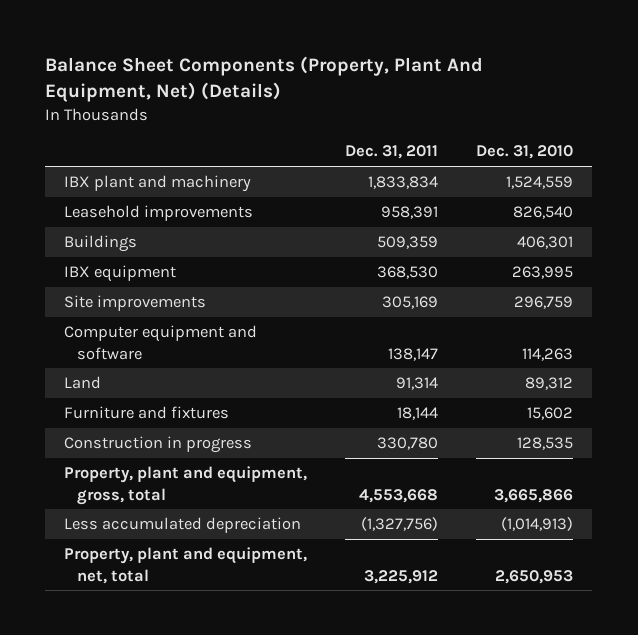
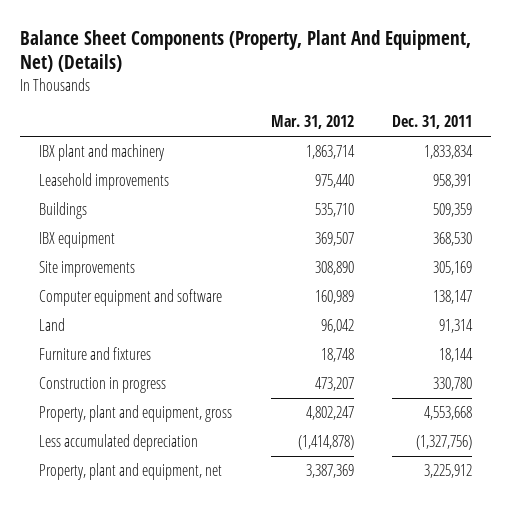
[476,145,574,160] Dec. 31, 2010 -> none
none -> [270,115,354,130] Mar. 31, 2012
[64,466,308,505] Property, plant and equipment, gross, total -> [39,405,233,423] Property, plant and equipment, gross
[64,547,308,584] Property, plant and equipment, net, total -> [39,463,223,481] Property, plant and equipment, net

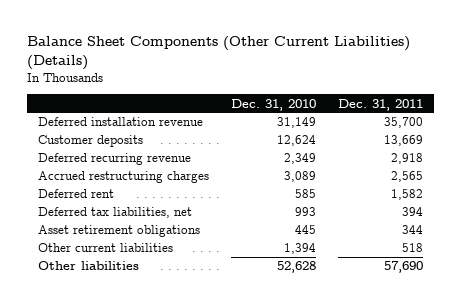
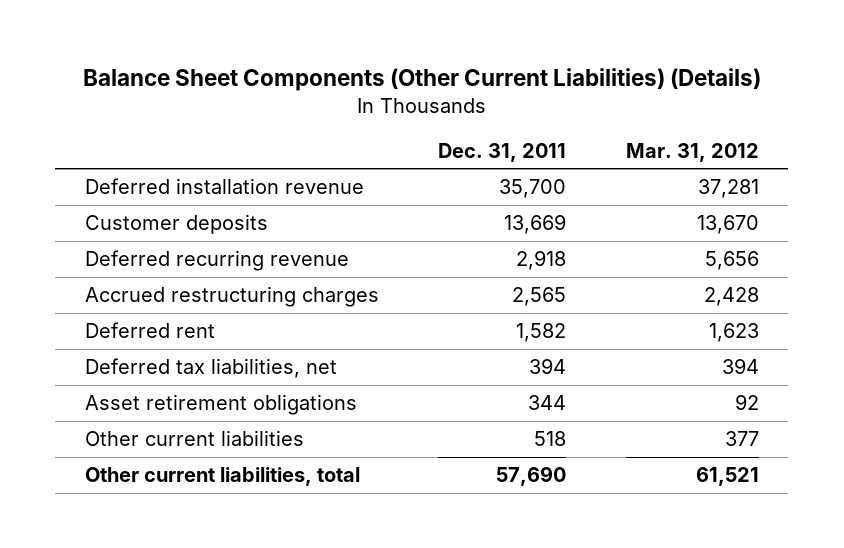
[231,98,317,111] Dec. 31, 2010 -> none
none -> [625,142,759,162] Mar. 31, 2012
[38,261,140,271] Other liabilities -> [85,467,361,487] Other current liabilities, total

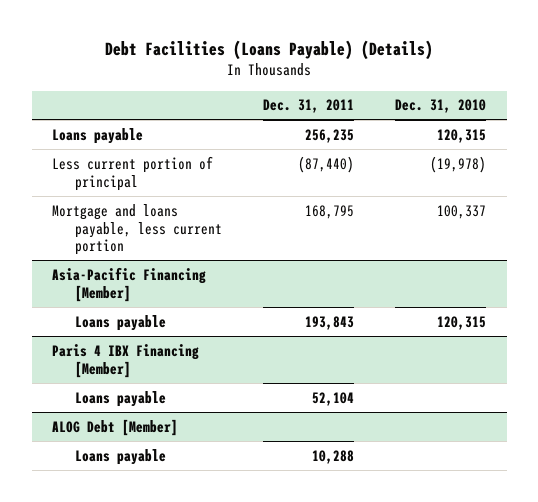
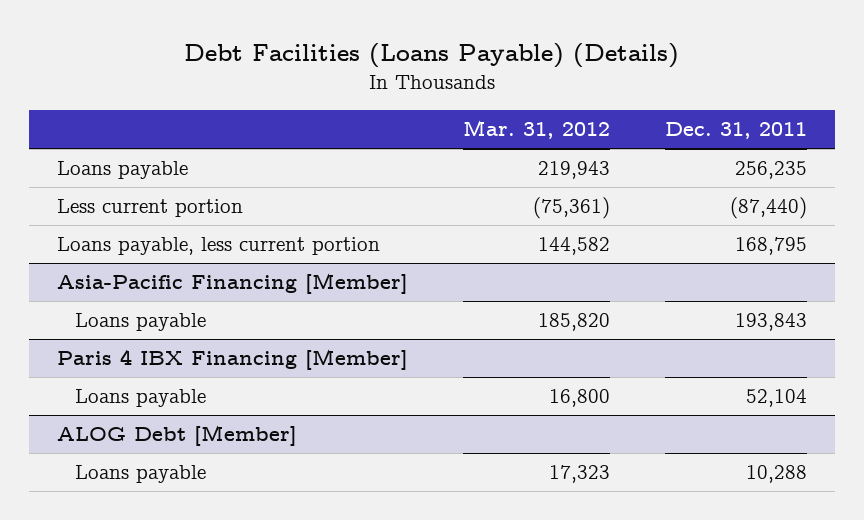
[395,99,487,114] Dec. 31, 2010 -> none
none -> [462,120,610,140] Mar. 31, 2012
[52,155,214,191] Less current portion of principal -> [56,199,243,218] Less current portion
[52,203,222,256] Mortgage and loans payable, less current portion -> [56,237,380,256] Loans payable, less current portion

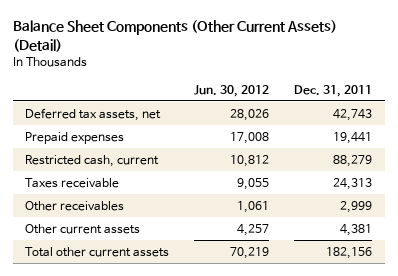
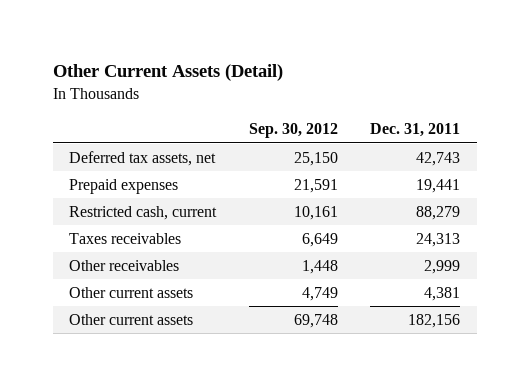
[12,20,337,52] Balance Sheet Components (Other Current Assets) (Detail) -> [52,64,283,82] Other Current Assets (Detail)
[194,84,270,97] Jun. 30, 2012 -> none
none -> [248,123,338,139] Sep. 30, 2012
[25,177,120,188] Taxes receivable -> [68,232,181,244] Taxes receivables
[25,246,170,257] Total other current assets -> [68,313,193,325] Other current assets

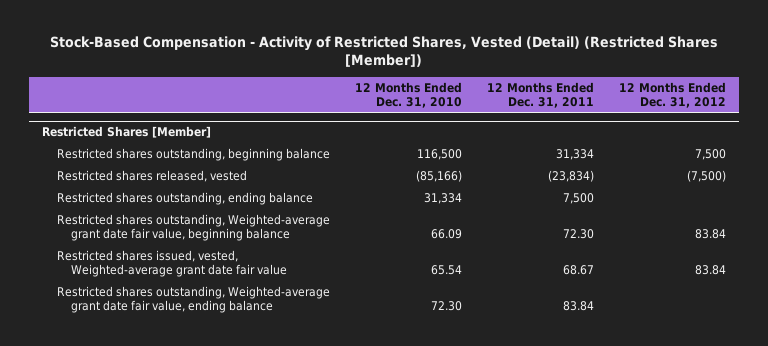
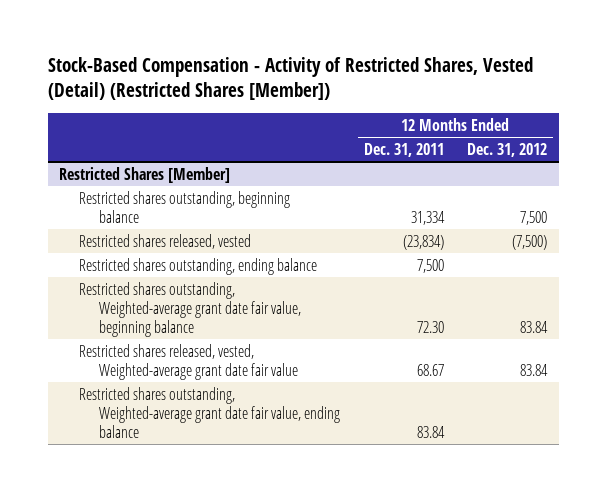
[354,81,462,109] 12 Months Ended Dec. 31, 2010 -> none
[56,250,288,278] Restricted shares issued, vested, Weighted-average grant date fair value -> [79,343,299,380] Restricted shares released, vested, Weighted-average grant date fair value

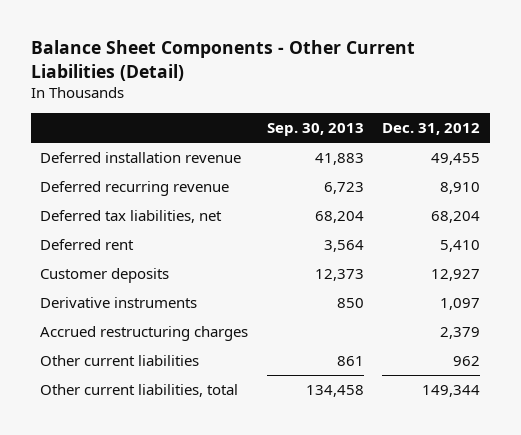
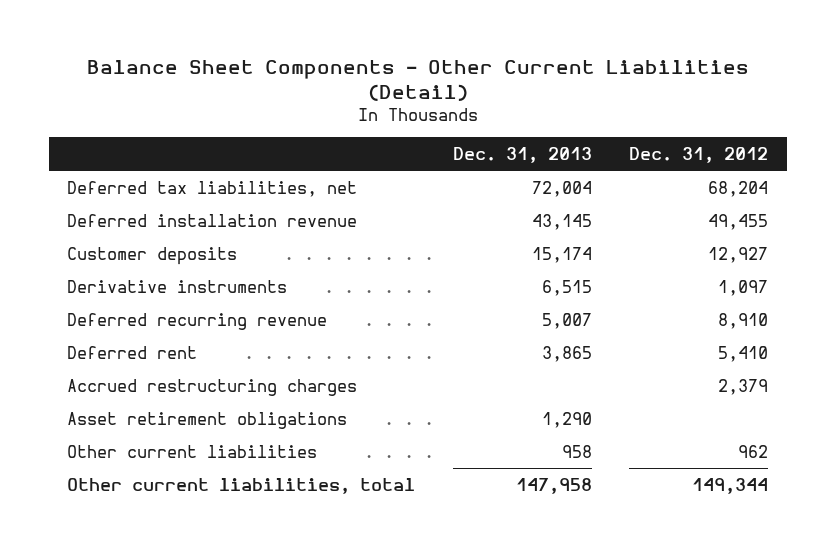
[266,123,364,137] Sep. 30, 2013 -> none
none -> [452,147,592,164] Dec. 31, 2013
[40,152,242,164] Deferred installation revenue -> [67,213,358,227] Deferred installation revenue
[40,181,230,197] Deferred recurring revenue -> [67,312,328,330] Deferred recurring revenue
[40,239,135,251] Deferred rent -> [67,345,198,359] Deferred rent
none -> [67,411,348,429] Asset retirement obligations

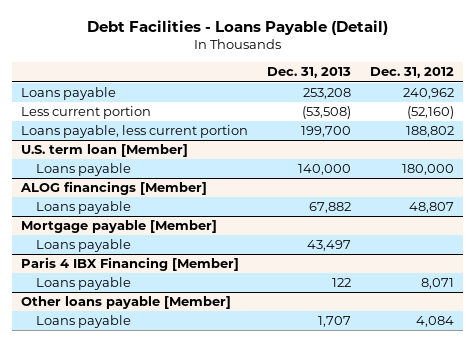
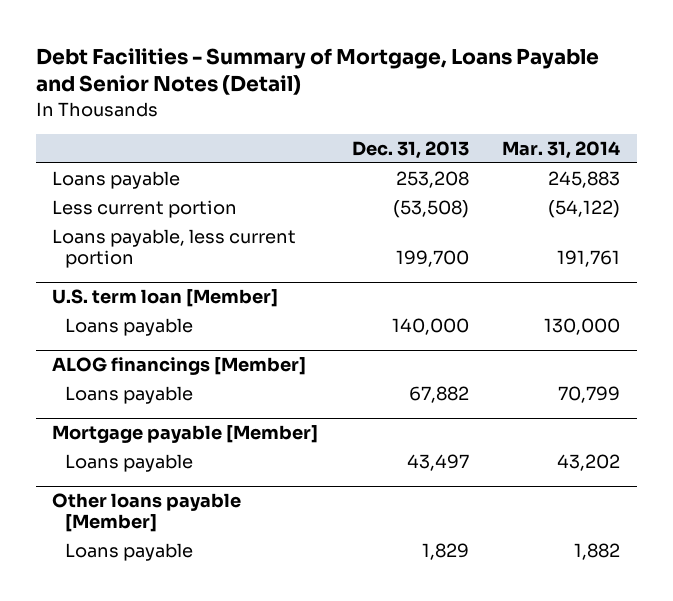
[86,19,388,35] Debt Facilities - Loans Payable (Detail) -> [35,47,599,96] Debt Facilities - Summary of Mortgage, Loans Payable and Senior Notes (Detail)
[369,67,454,79] Dec. 31, 2012 -> none
none -> [502,140,621,159] Mar. 31, 2014
[21,257,240,272] Paris 4 IBX Financing [Member] -> none
[36,277,132,291] Loans payable -> none
[318,316,352,328] 1,707 -> [421,543,469,561] 1,829

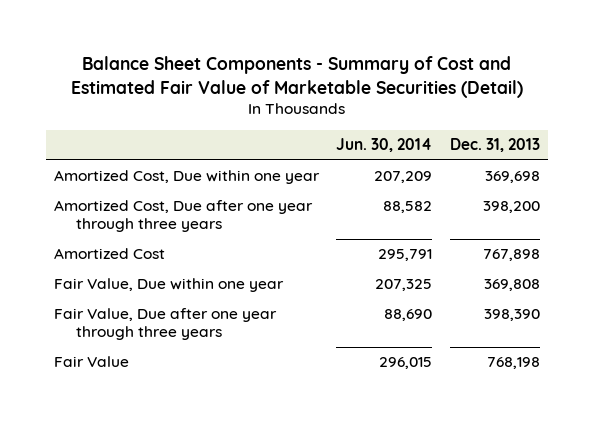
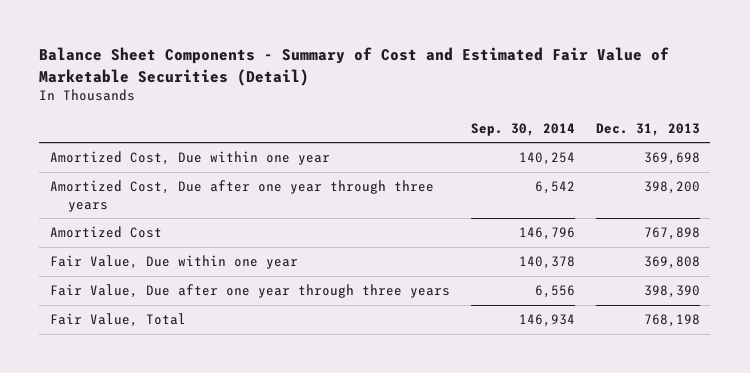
[336,138,433,153] Jun. 30, 2014 -> none
none -> [470,122,575,136] Sep. 30, 2014
[54,356,130,368] Fair Value -> [49,313,186,328] Fair Value, Total

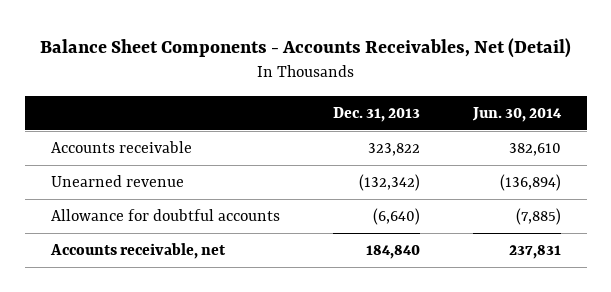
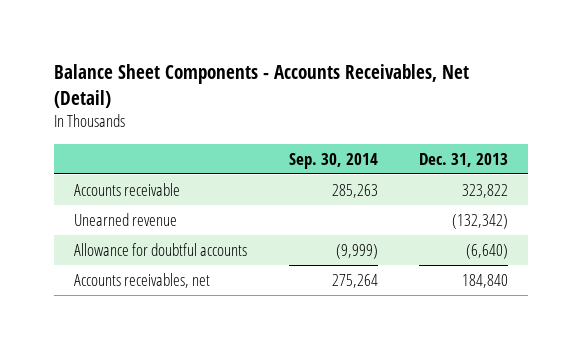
[471,106,562,122] Jun. 30, 2014 -> none
none -> [288,152,378,169] Sep. 30, 2014
[49,243,226,260] Accounts receivable, net -> [74,272,211,288] Accounts receivables, net

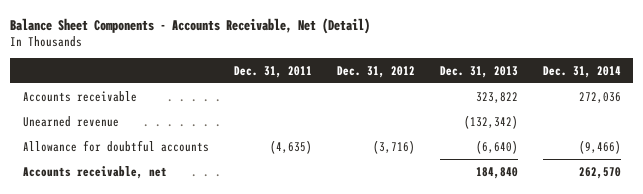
[53,64,469,108] Balance Sheet Components - Accounts Receivables, Net (Detail) -> [10,17,371,34] Balance Sheet Components - Accounts Receivable, Net (Detail)
[288,152,378,169] Sep. 30, 2014 -> none
none -> [233,66,312,79] Dec. 31, 2011
none -> [336,66,415,79] Dec. 31, 2012
none -> [542,66,621,79] Dec. 31, 2014
[74,272,211,288] Accounts receivables, net -> [22,165,167,179] Accounts receivable, net

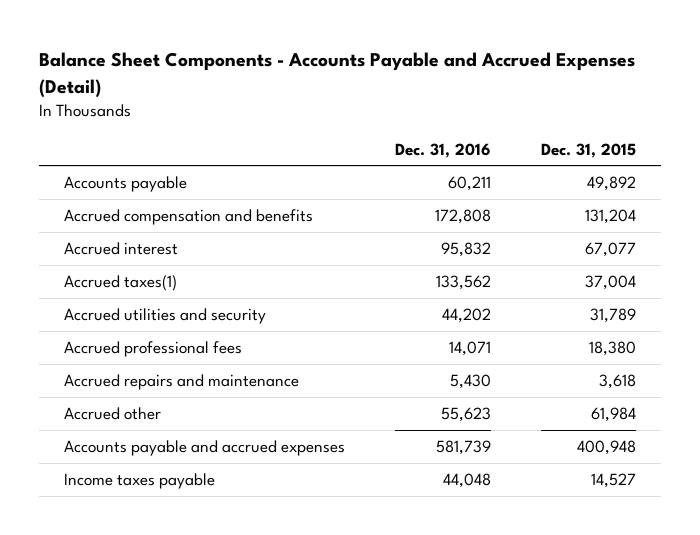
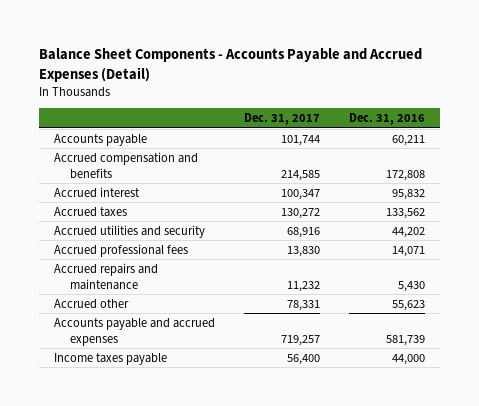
[540,142,636,158] Dec. 31, 2015 -> none
none -> [243,113,320,126] Dec. 31, 2017
[64,274,178,291] Accrued taxes(1) -> [53,206,127,217] Accrued taxes
[443,472,492,488] 44,048 -> [392,353,426,365] 44,000

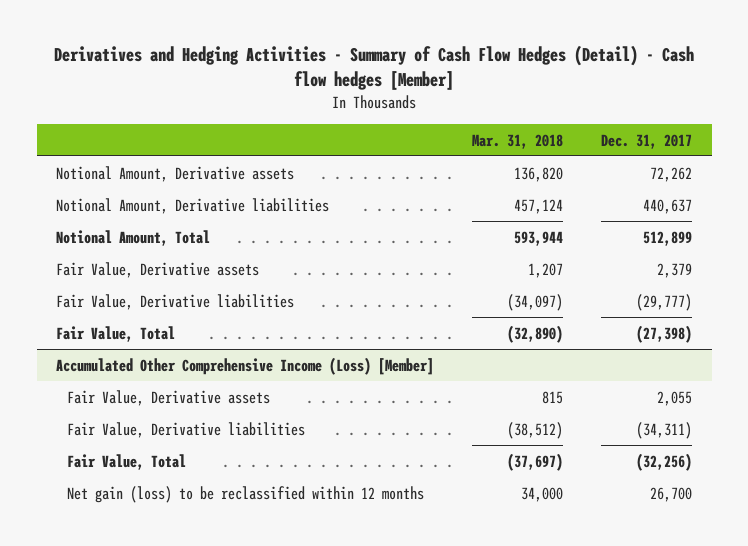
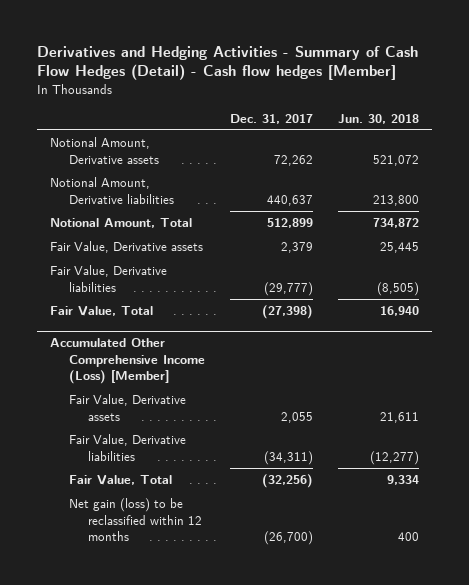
[472,133,564,149] Mar. 31, 2018 -> none
none -> [337,113,419,124] Jun. 30, 2018
[650,486,693,502] 26,700 -> [263,530,313,545] (26,700)

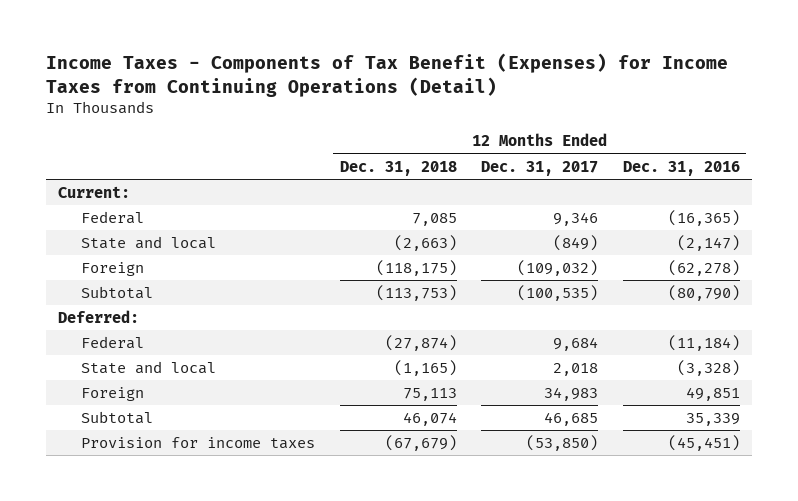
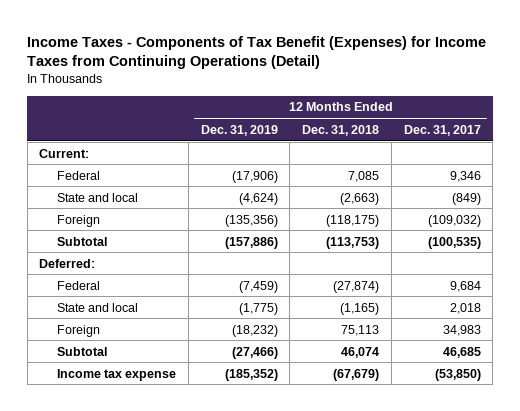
[622,160,740,176] Dec. 31, 2016 -> none
none -> [200,124,278,136] Dec. 31, 2019
[80,436,315,449] Provision for income taxes -> [56,368,176,381] Income tax expense

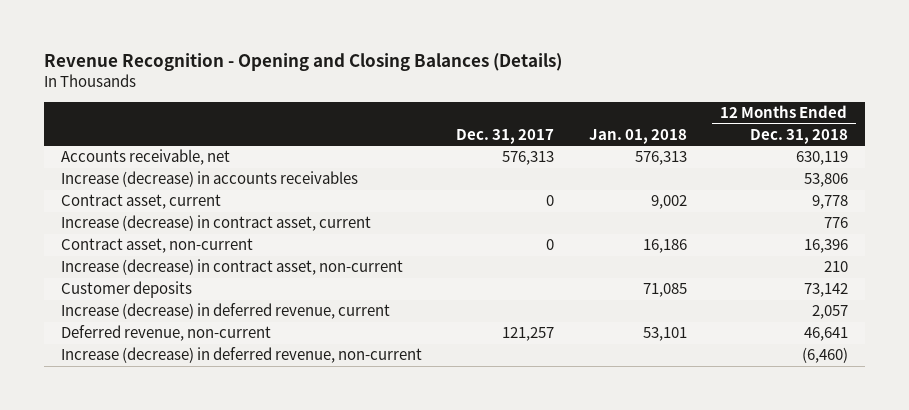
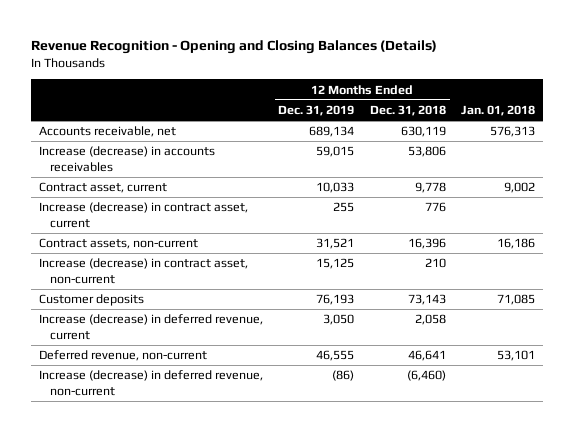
[456,128,555,144] Dec. 31, 2017 -> none
none -> [278,105,355,117] Dec. 31, 2019
[61,238,254,254] Contract asset, non-current -> [38,238,198,250] Contract assets, non-current
[803,283,848,298] 73,142 -> [407,294,446,306] 73,143
[811,305,848,320] 2,057 -> [414,314,446,326] 2,058

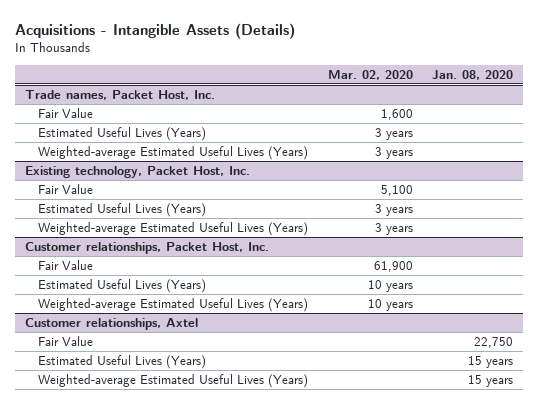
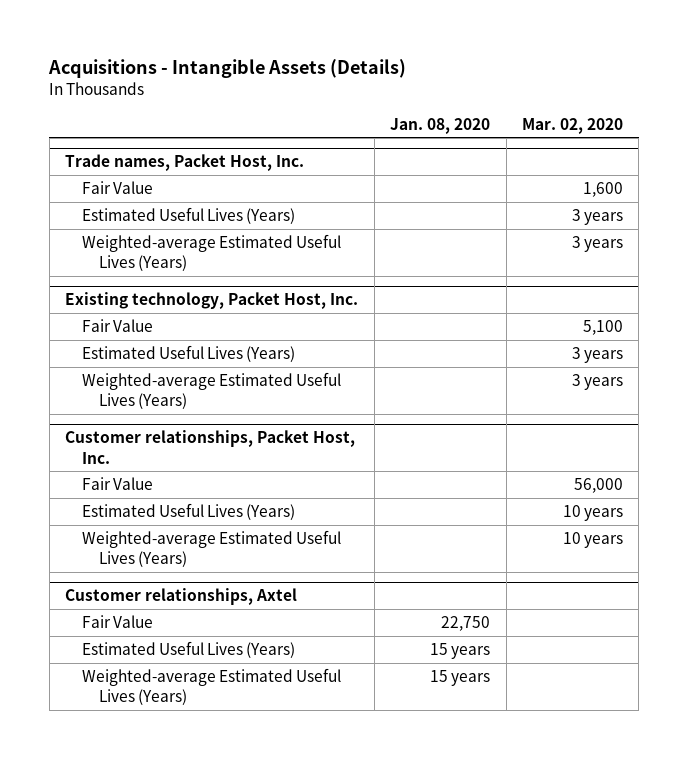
[373,261,413,273] 61,900 -> [573,477,623,493] 56,000

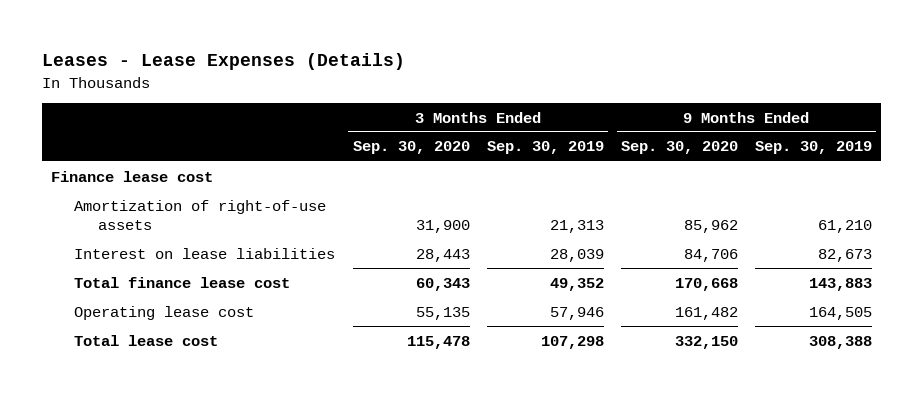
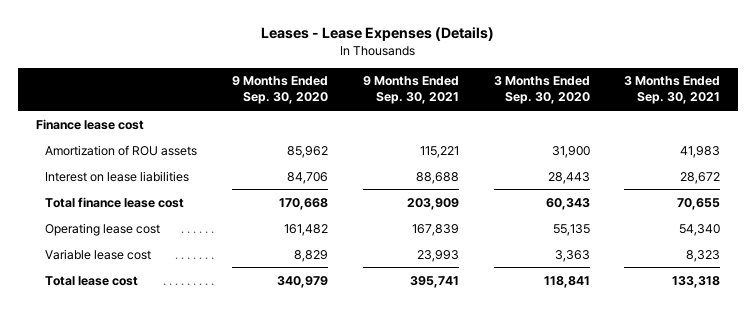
[486,141,604,155] Sep. 30, 2019 -> none
[755,141,873,155] Sep. 30, 2019 -> none
none -> [362,76,459,105] 9 Months Ended Sep. 30, 2021
none -> [624,76,721,105] 3 Months Ended Sep. 30, 2021
[74,199,327,230] Amortization of right-of-use assets -> [44,144,197,156] Amortization of ROU assets
none -> [44,248,151,260] Variable lease cost
[406,335,470,349] 115,478 -> [543,275,590,288] 118,841
[674,335,738,349] 332,150 -> [276,275,328,288] 340,979

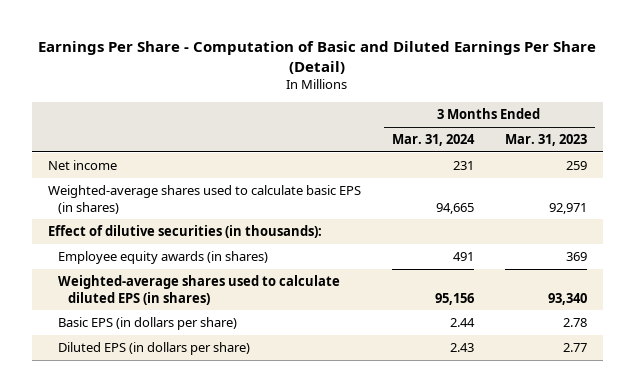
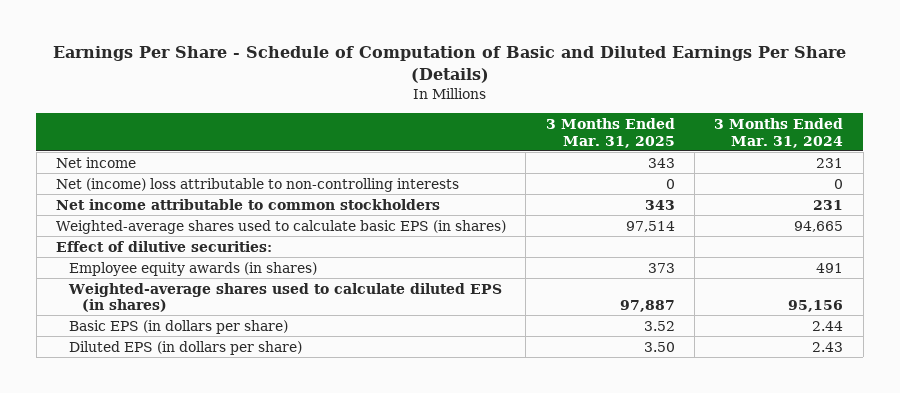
[38,41,597,75] Earnings Per Share - Computation of Basic and Diluted Earnings Per Share (Detail) -> [52,46,846,84] Earnings Per Share - Schedule of Computation of Basic and Diluted Earnings Per Share (Details)
[505,134,588,147] Mar. 31, 2023 -> none
none -> [545,118,675,148] 3 Months Ended Mar. 31, 2025
none -> [56,177,460,192] Net (income) loss attributable to non-controlling interests
none -> [56,198,441,210] Net income attributable to common stockholders
[47,224,322,238] Effect of dilutive securities (in thousands): -> [56,240,273,252] Effect of dilutive securities:

